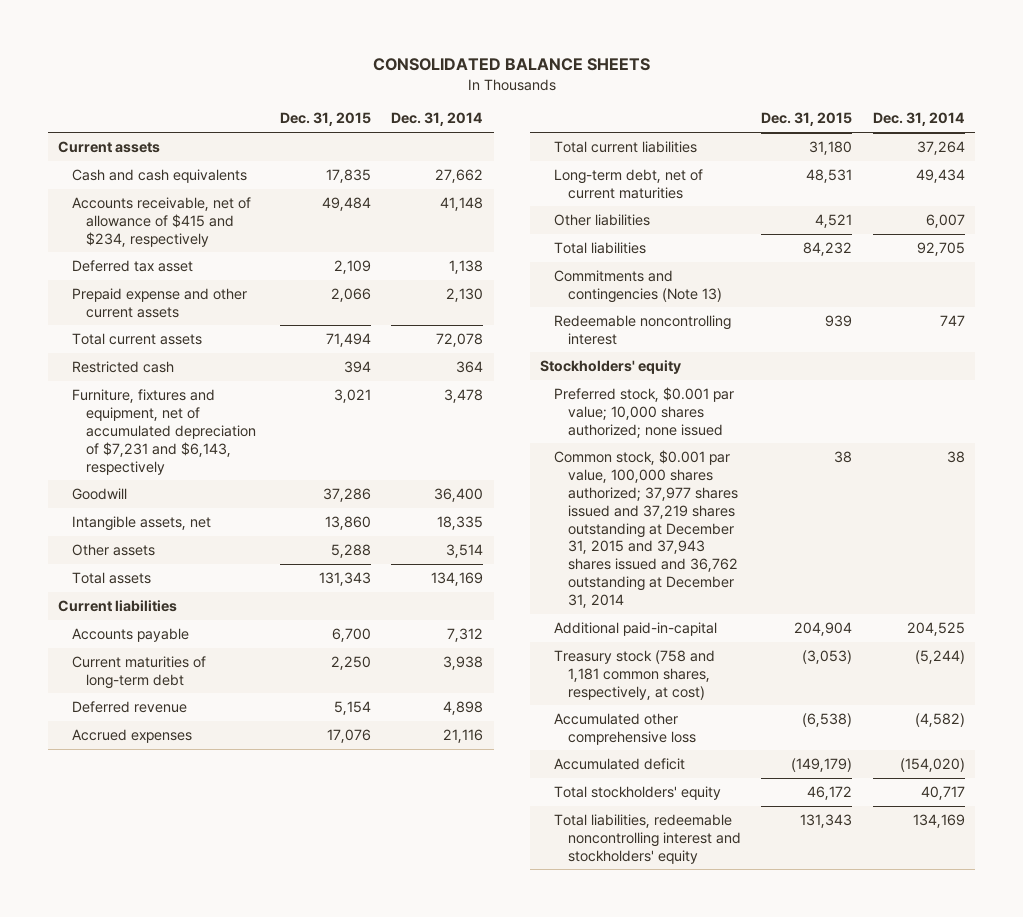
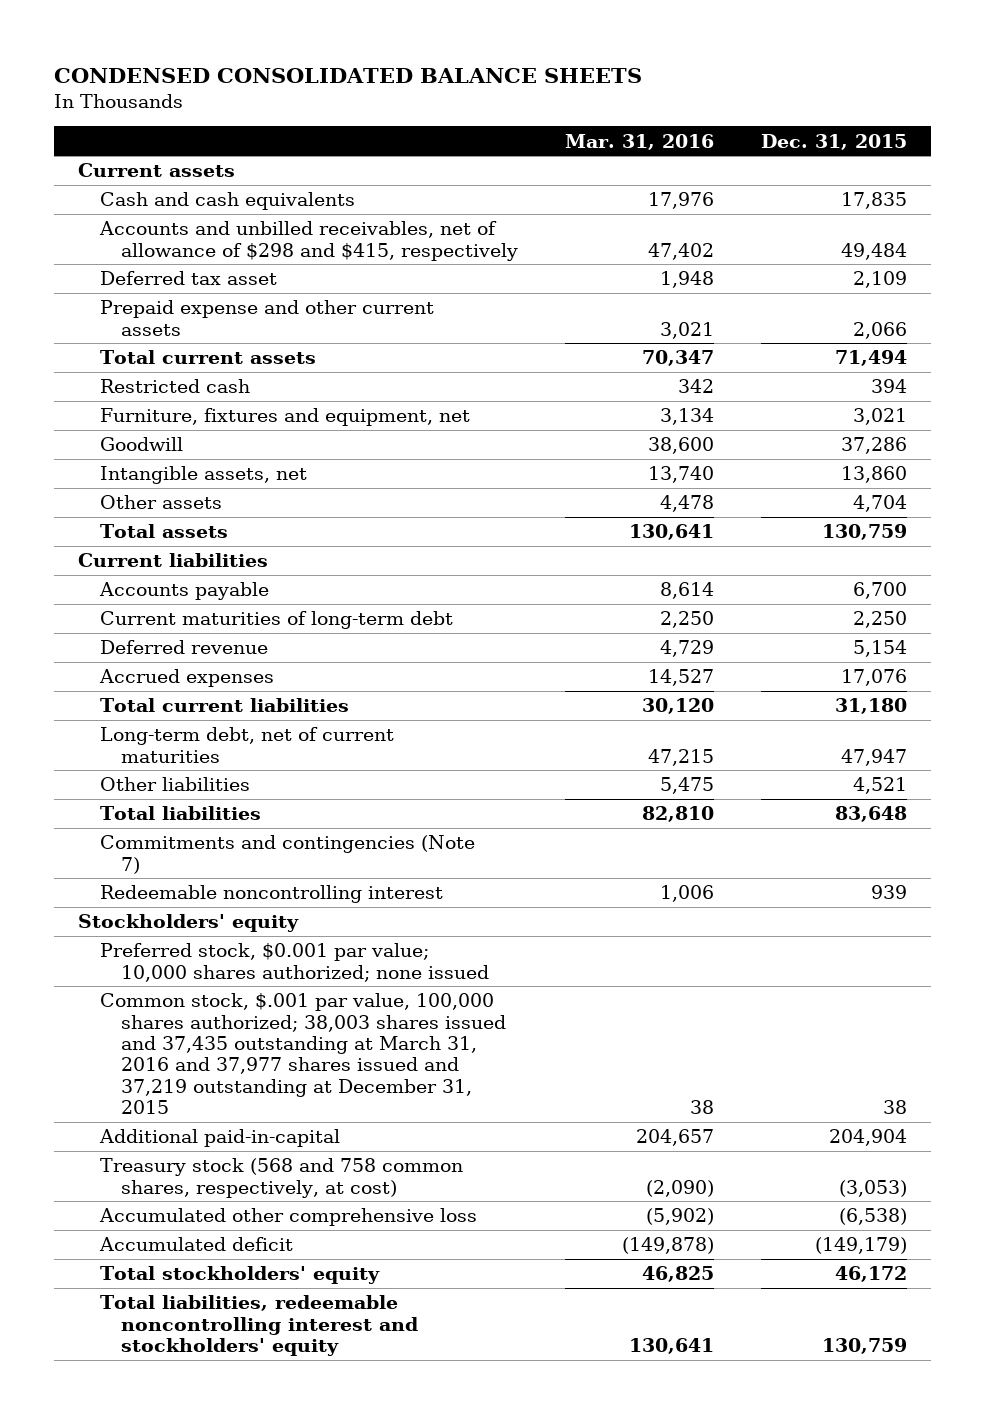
[372,58,650,72] CONSOLIDATED BALANCE SHEETS -> [54,68,643,84] CONDENSED CONSOLIDATED BALANCE SHEETS
[391,112,484,127] Dec. 31, 2014 -> none
none -> [565,133,715,150] Mar. 31, 2016
[72,196,252,247] Accounts receivable, net of allowance of $415 and $234, respectively -> [98,221,519,261] Accounts and unbilled receivables, net of allowance of $298 and $415, respectively
[72,388,256,475] Furniture, fixtures and equipment, net of accumulated depreciation of $7,231 and $6,143, respectively -> [99,408,470,427] Furniture, fixtures and equipment, net
[330,543,371,558] 5,288 -> [853,495,908,513] 4,704
[318,571,371,586] 131,343 -> [822,524,908,541] 130,759
[806,168,853,183] 48,531 -> [841,748,908,766] 47,947
[803,241,853,256] 84,232 -> [835,806,908,823] 83,648
[553,269,722,303] Commitments and contingencies (Note 13) -> [99,835,475,874] Commitments and contingencies (Note 7)
[553,449,738,609] Common stock, $0.001 par value, 100,000 shares authorized; 37,977 shares issued and 37,219 shares outstanding at December 31, 2015 and 37,943 shares issued and 36,762 outstanding at December 31, 2014 -> [99,993,507,1114] Common stock, $.001 par value, 100,000 shares authorized; 38,003 shares issued and 37,435 outstanding at March 31, 2016 and 37,977 shares issued and 37,219 outstanding at December 31, 2015
[553,649,715,700] Treasury stock (758 and 1,181 common shares, respectively, at cost) -> [99,1158,463,1198] Treasury stock (568 and 758 common shares, respectively, at cost)
[800,813,853,828] 131,343 -> [822,1337,908,1354] 130,759

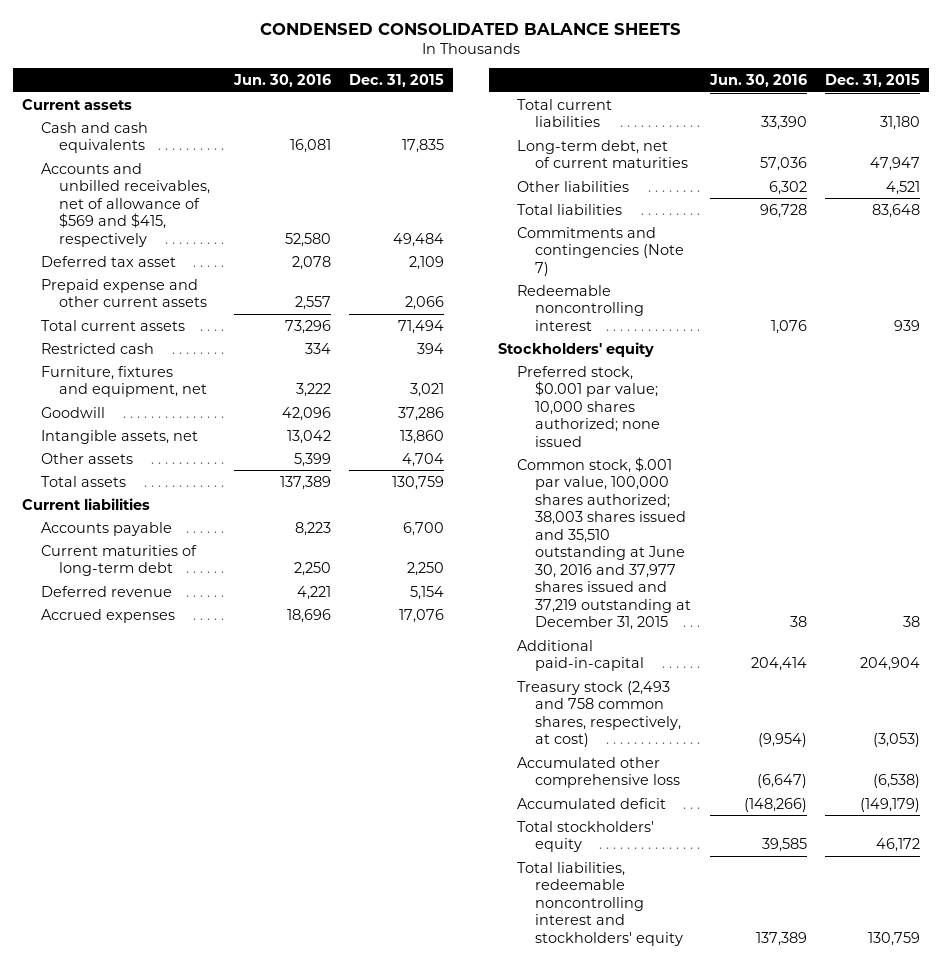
[565,133,715,150] Mar. 31, 2016 -> none
none -> [232,74,331,88] Jun. 30, 2016
[98,221,519,261] Accounts and unbilled receivables, net of allowance of $298 and $415, respectively -> [40,162,211,247] Accounts and unbilled receivables, net of allowance of $569 and $415, respectively
[99,993,507,1114] Common stock, $.001 par value, 100,000 shares authorized; 38,003 shares issued and 37,435 outstanding at March 31, 2016 and 37,977 shares issued and 37,219 outstanding at December 31, 2015 -> [516,456,692,631] Common stock, $.001 par value, 100,000 shares authorized; 38,003 shares issued and 35,510 outstanding at June 30, 2016 and 37,977 shares issued and 37,219 outstanding at December 31, 2015
[99,1158,463,1198] Treasury stock (568 and 758 common shares, respectively, at cost) -> [516,680,682,748] Treasury stock (2,493 and 758 common shares, respectively, at cost)

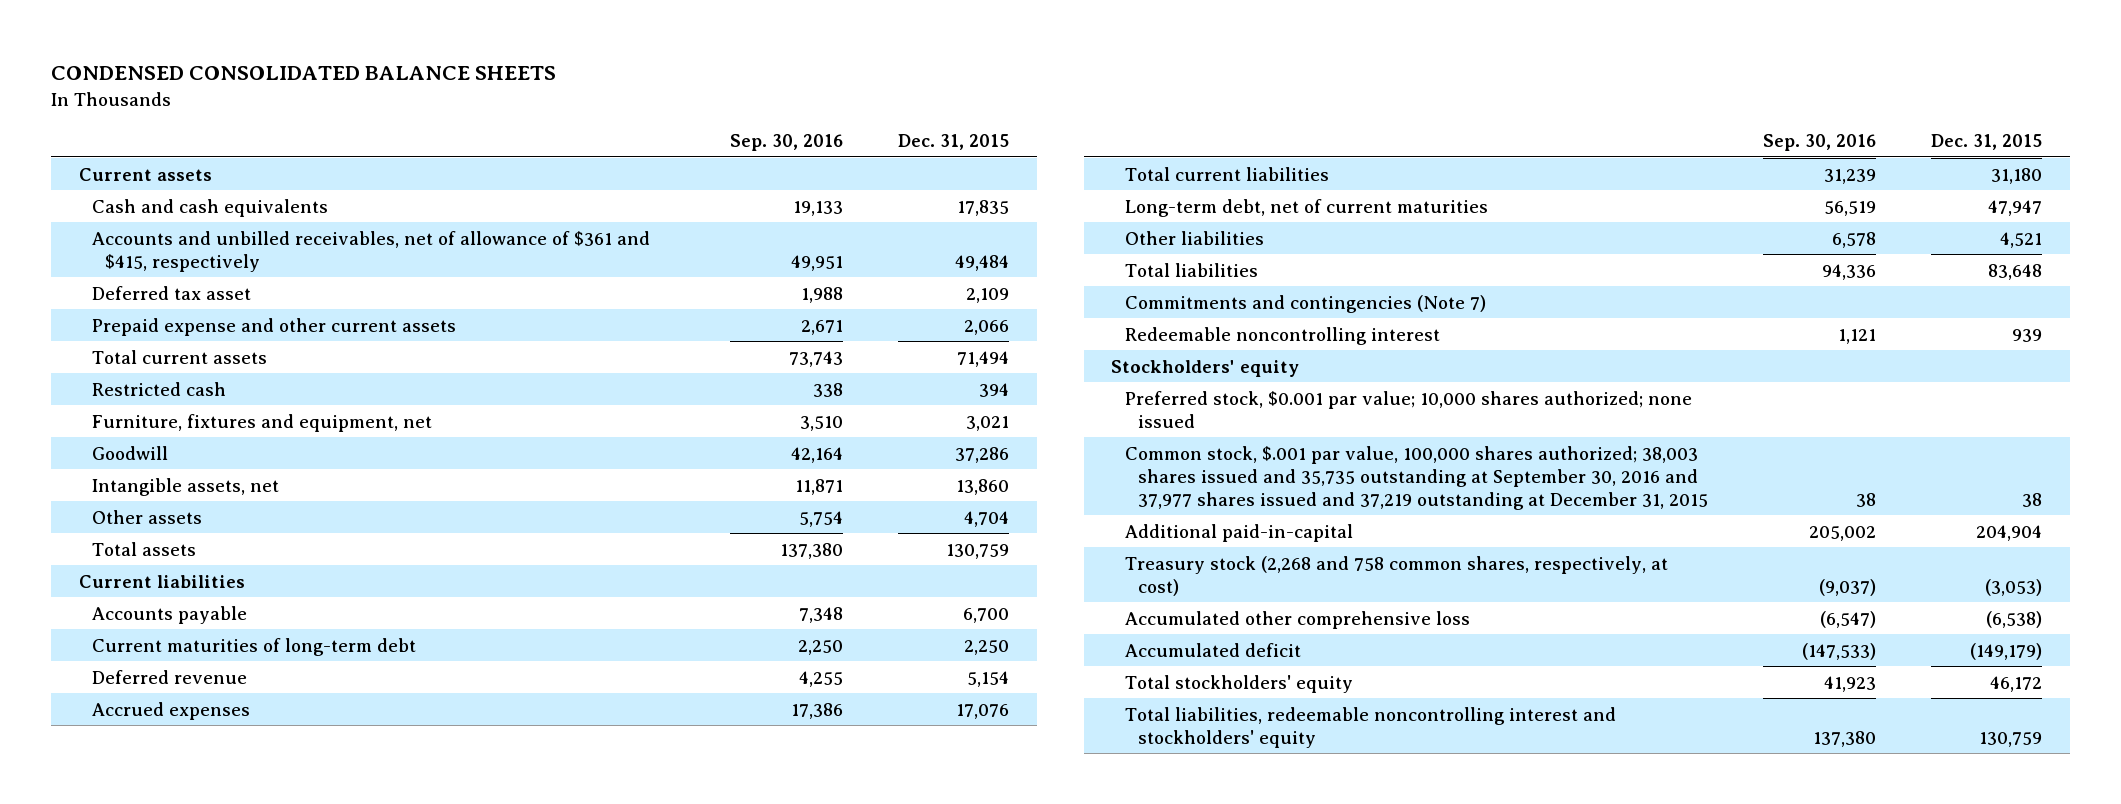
[232,74,331,88] Jun. 30, 2016 -> none
none -> [730,133,844,151] Sep. 30, 2016
[40,162,211,247] Accounts and unbilled receivables, net of allowance of $569 and $415, respectively -> [91,230,650,272] Accounts and unbilled receivables, net of allowance of $361 and $415, respectively
[516,456,692,631] Common stock, $.001 par value, 100,000 shares authorized; 38,003 shares issued and 35,510 outstanding at June 30, 2016 and 37,977 shares issued and 37,219 outstanding at December 31, 2015 -> [1124,445,1708,510] Common stock, $.001 par value, 100,000 shares authorized; 38,003 shares issued and 35,735 outstanding at September 30, 2016 and 37,977 shares issued and 37,219 outstanding at December 31, 2015
[516,680,682,748] Treasury stock (2,493 and 758 common shares, respectively, at cost) -> [1124,555,1668,596] Treasury stock (2,268 and 758 common shares, respectively, at cost)

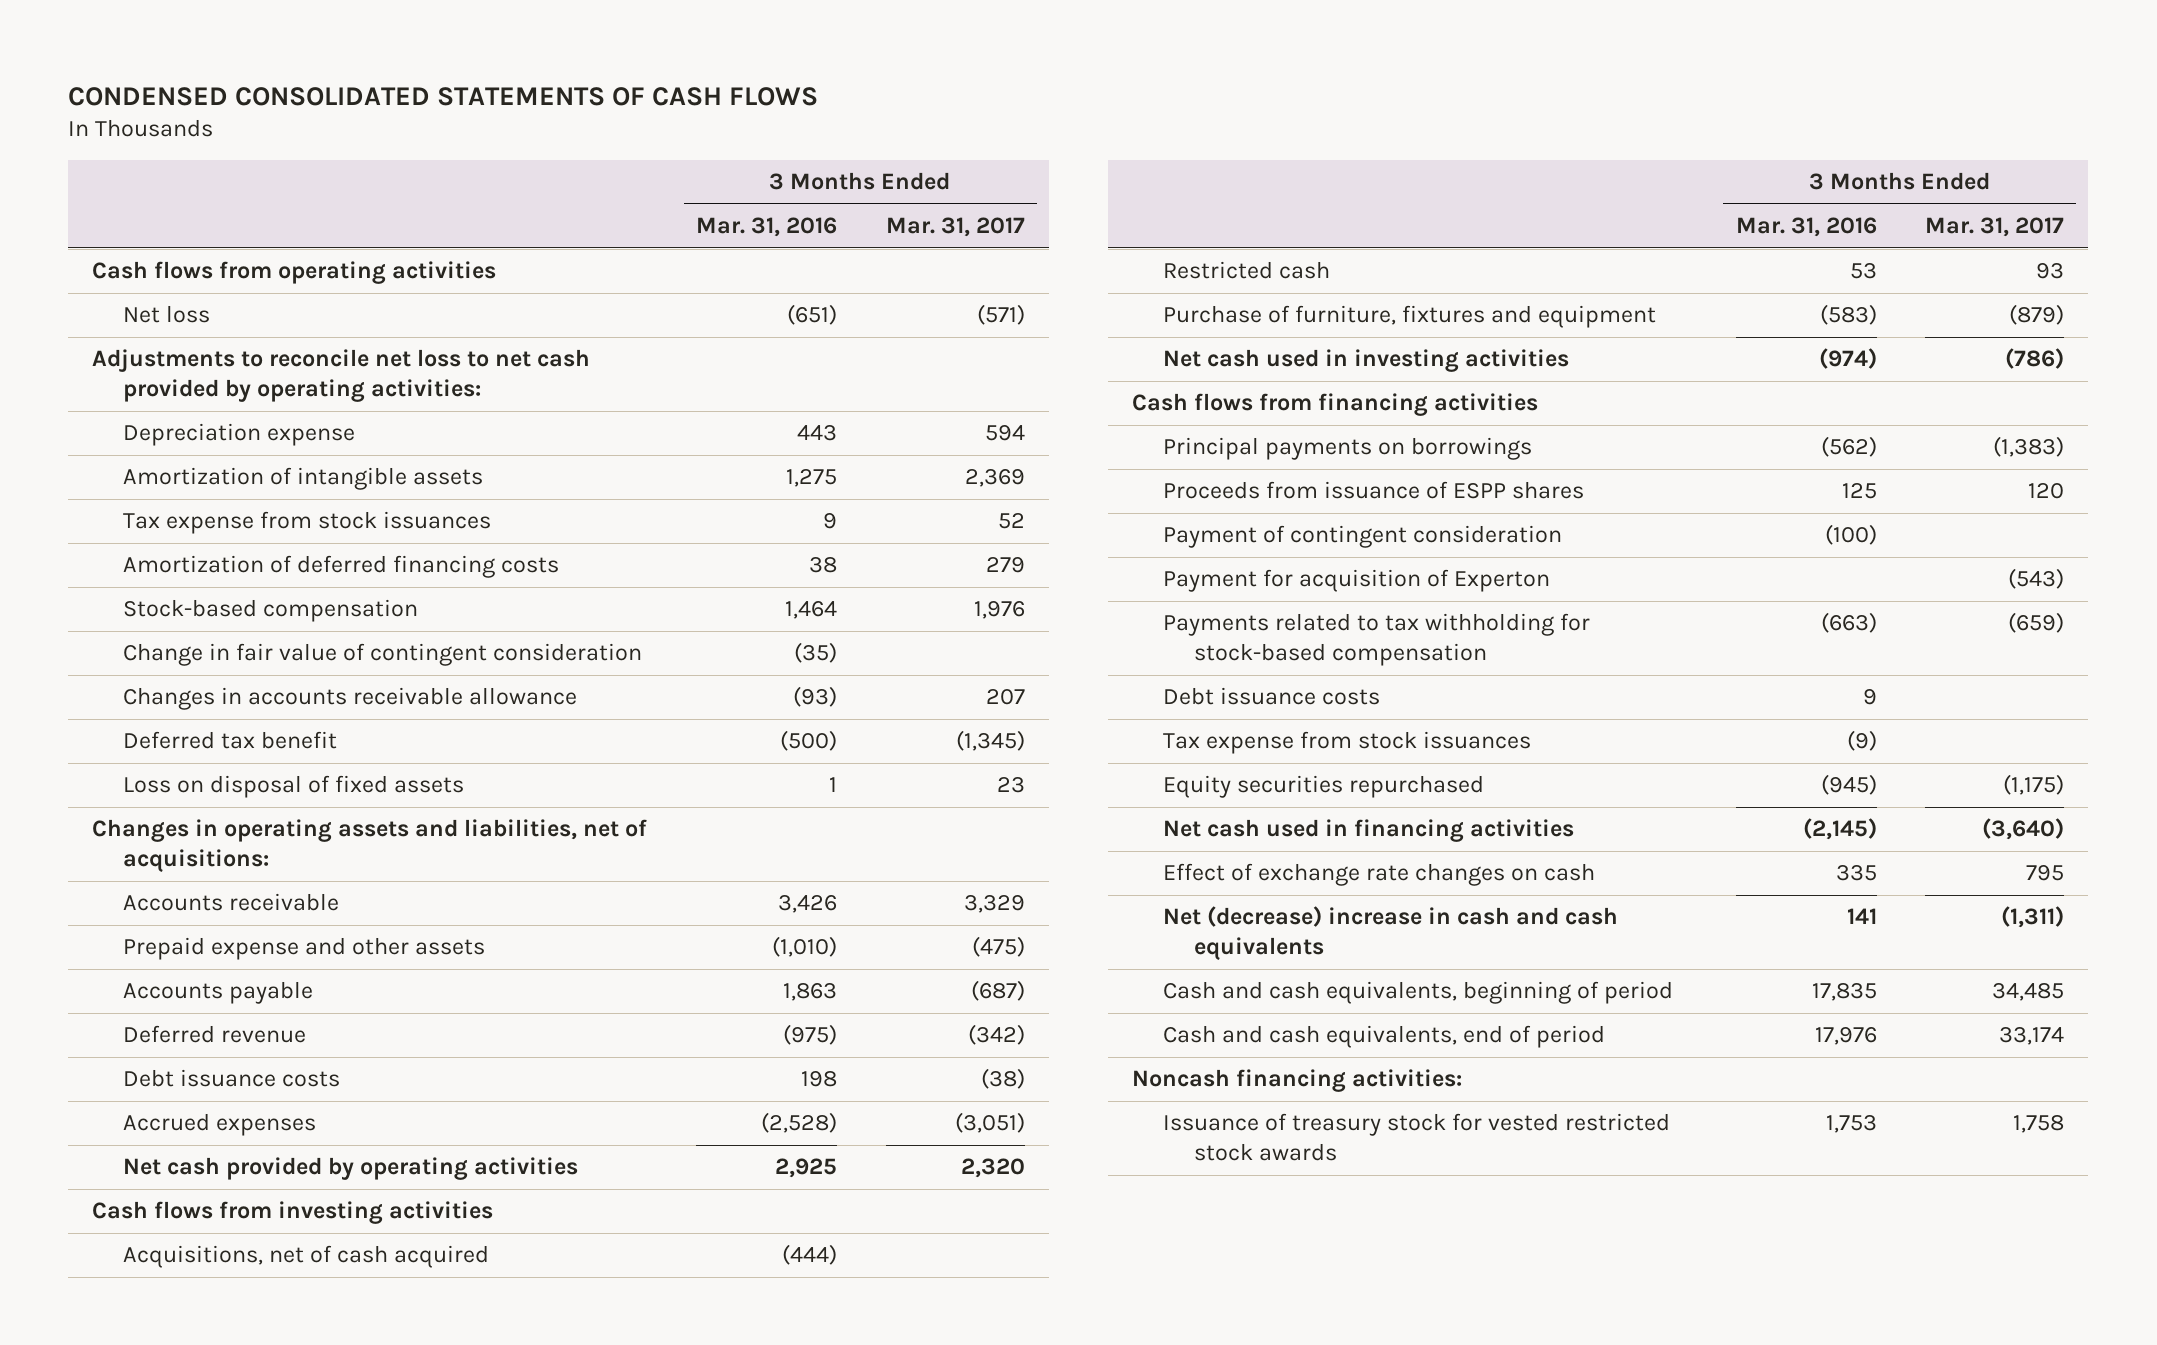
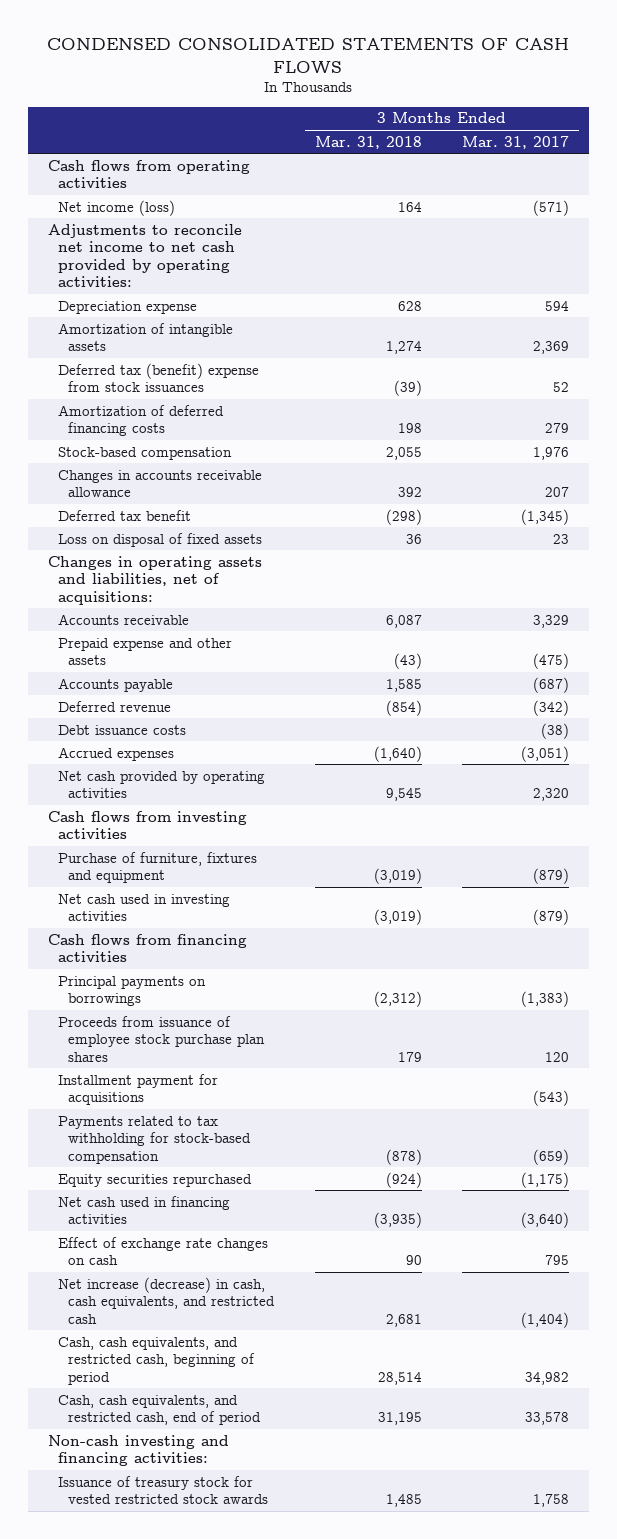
[695,217,837,238] Mar. 31, 2016 -> none
none -> [314,135,422,149] Mar. 31, 2018
[123,305,211,324] Net loss -> [58,199,176,216] Net income (loss)
[92,349,591,403] Adjustments to reconcile net loss to net cash provided by operating activities: -> [47,223,242,288] Adjustments to reconcile net income to net cash provided by operating activities:
[123,511,492,535] Tax expense from stock issuances -> [58,362,260,393] Deferred tax (benefit) expense from stock issuances
[123,643,643,667] Change in fair value of contingent consideration -> none
[123,1245,490,1269] Acquisitions, net of cash acquired -> none
[1162,261,1330,280] Restricted cash -> none
[2005,348,2065,370] (786) -> [532,909,569,926] (879)
[1162,525,1562,549] Payment of contingent consideration -> none
[1162,481,1584,500] Proceeds from issuance of ESPP shares -> [58,1015,266,1062] Proceeds from issuance of employee stock purchase plan shares
[1162,569,1550,593] Payment for acquisition of Experton -> [58,1073,219,1106] Installment payment for acquisitions
[1162,687,1380,706] Debt issuance costs -> none
[1162,731,1531,755] Tax expense from stock issuances -> none
[1162,906,1618,961] Net (decrease) increase in cash and cash equivalents -> [58,1276,276,1324] Net increase (decrease) in cash, cash equivalents, and restricted cash
[2001,906,2065,929] (1,311) -> [520,1311,569,1328] (1,404)
[1162,981,1673,1005] Cash and cash equivalents, beginning of period -> [58,1336,256,1385] Cash, cash equivalents, and restricted cash, beginning of period
[1992,983,2065,1002] 34,485 -> [524,1371,569,1385] 34,982
[1162,1025,1605,1049] Cash and cash equivalents, end of period -> [58,1394,262,1426] Cash, cash equivalents, and restricted cash, end of period
[1999,1027,2065,1046] 33,174 -> [524,1412,569,1426] 33,578
[1131,1069,1462,1093] Noncash financing activities: -> [47,1434,229,1467] Non-cash investing and financing activities:

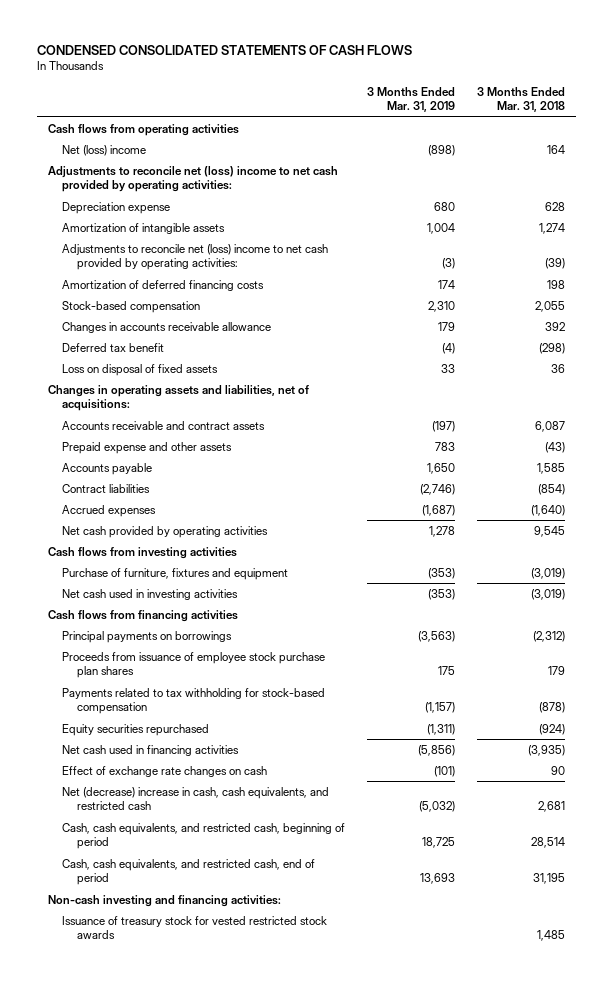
[461,135,569,149] Mar. 31, 2017 -> none
none -> [367,87,456,113] 3 Months Ended Mar. 31, 2019
[58,199,176,216] Net income (loss) -> [62,144,147,156] Net (loss) income
[47,223,242,288] Adjustments to reconcile net income to net cash provided by operating activities: -> [47,165,338,193] Adjustments to reconcile net (loss) income to net cash provided by operating activities:
[58,362,260,393] Deferred tax (benefit) expense from stock issuances -> [62,243,329,271] Adjustments to reconcile net (loss) income to net cash provided by operating activities:
[58,613,190,625] Accounts receivable -> [62,420,266,430] Accounts receivable and contract assets
[58,724,187,735] Debt issuance costs -> none
[58,700,172,712] Deferred revenue -> [62,483,151,493] Contract liabilities
[58,1073,219,1106] Installment payment for acquisitions -> none
[58,1276,276,1324] Net increase (decrease) in cash, cash equivalents, and restricted cash -> [62,786,330,811] Net (decrease) increase in cash, cash equivalents, and restricted cash

